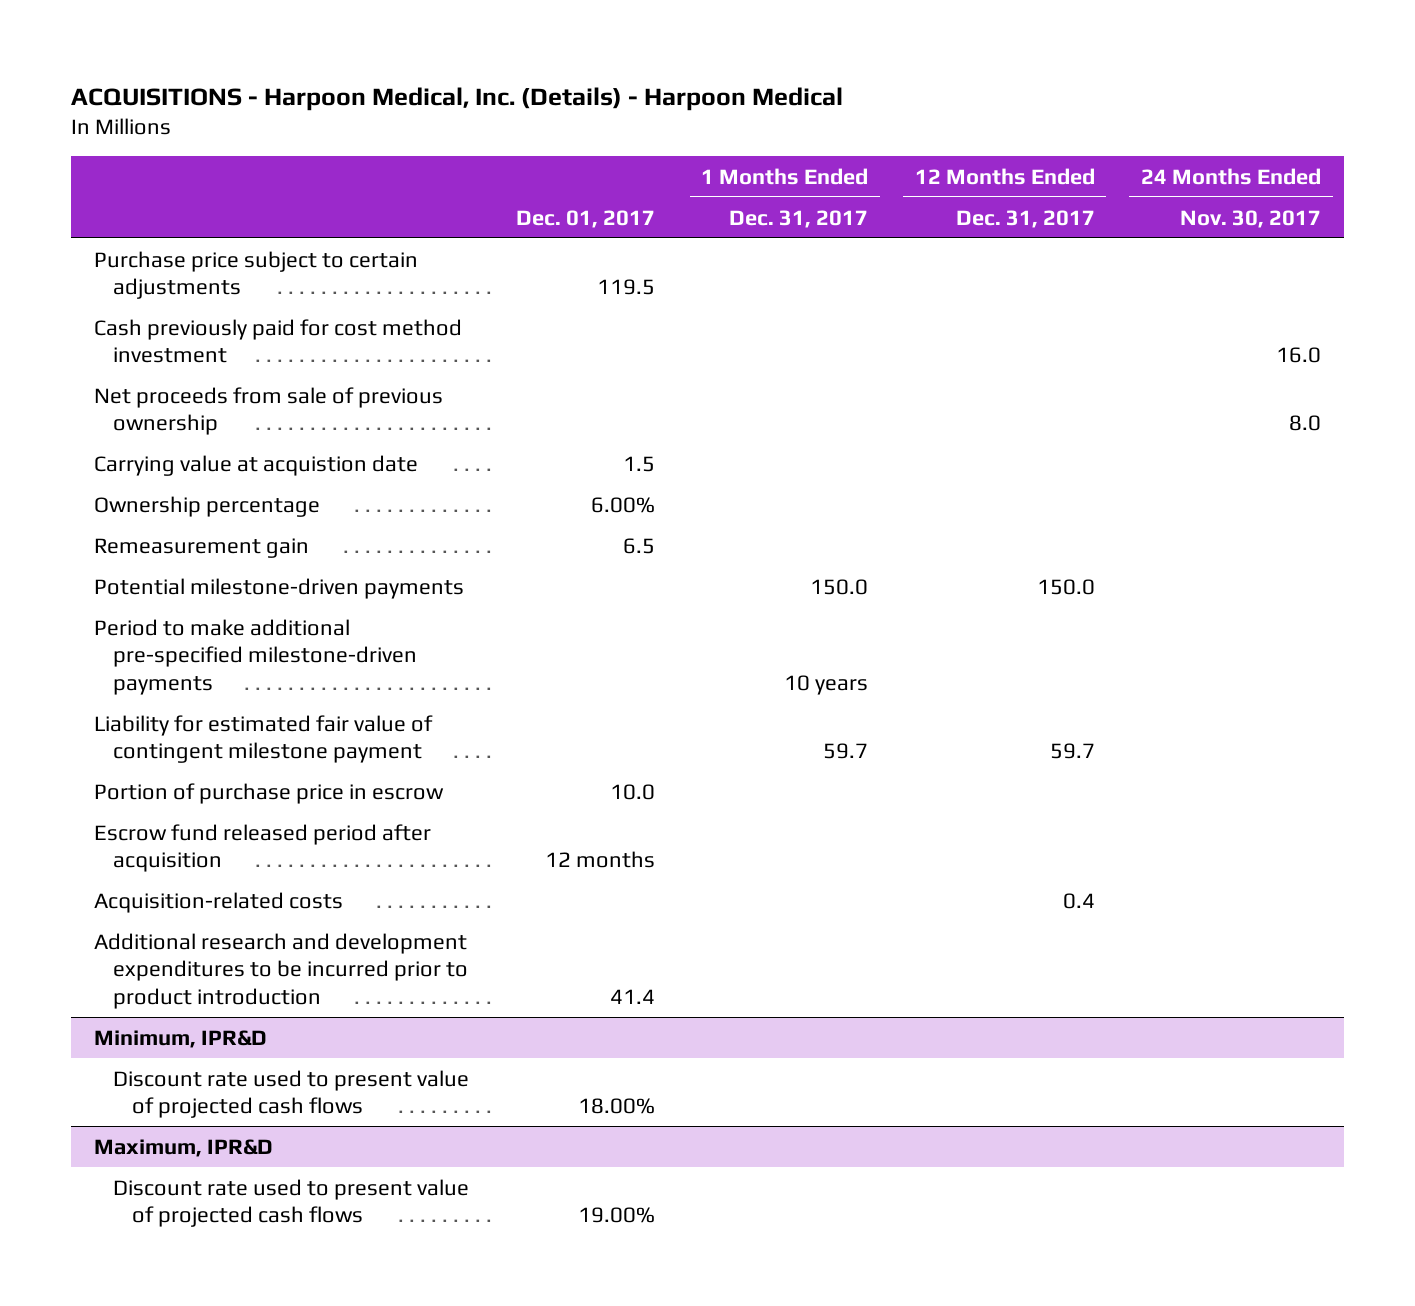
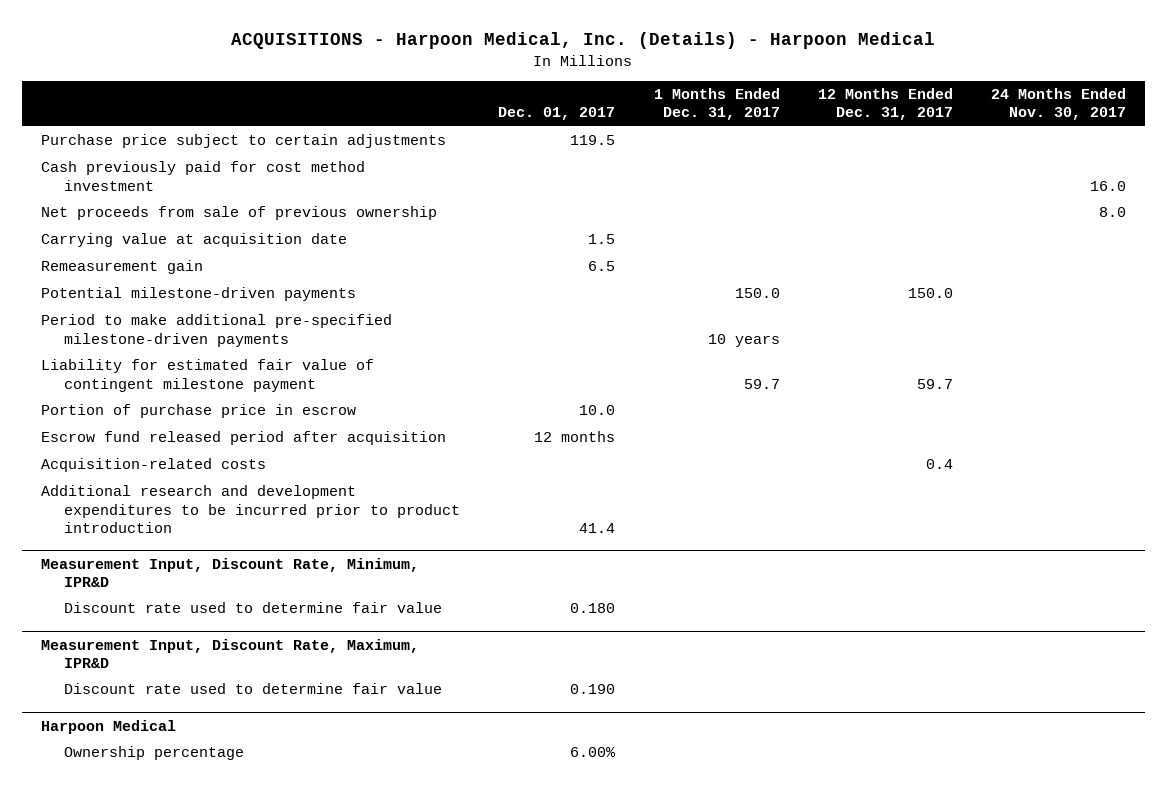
[94,495,321,517] Ownership percentage -> none
[94,454,419,476] Carrying value at acquistion date -> [40,233,347,248] Carrying value at acquisition date
[94,1029,268,1048] Minimum, IPR&D -> none
[113,1069,470,1119] Discount rate used to present value of projected cash flows -> none
[94,1138,274,1157] Maximum, IPR&D -> none
[113,1178,470,1228] Discount rate used to present value of projected cash flows -> none
none -> [40,557,419,587] Measurement Input, Discount Rate, Minimum, IPR&D
none -> [63,602,442,614] Discount rate used to determine fair value
none -> [40,638,419,668] Measurement Input, Discount Rate, Maximum, IPR&D
none -> [63,683,442,695] Discount rate used to determine fair value
none -> [40,719,176,734] Harpoon Medical
none -> [63,746,244,761] Ownership percentage

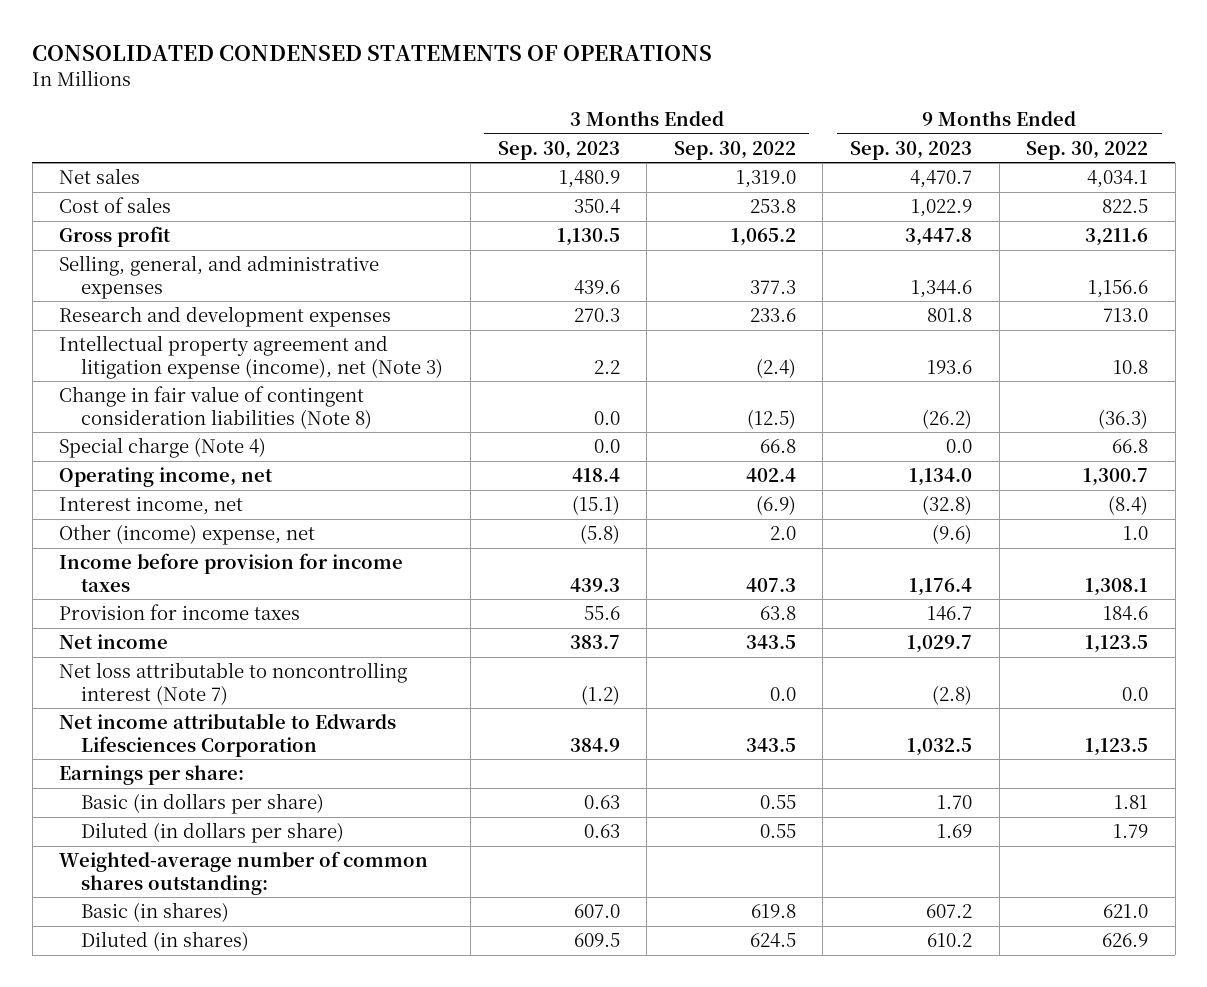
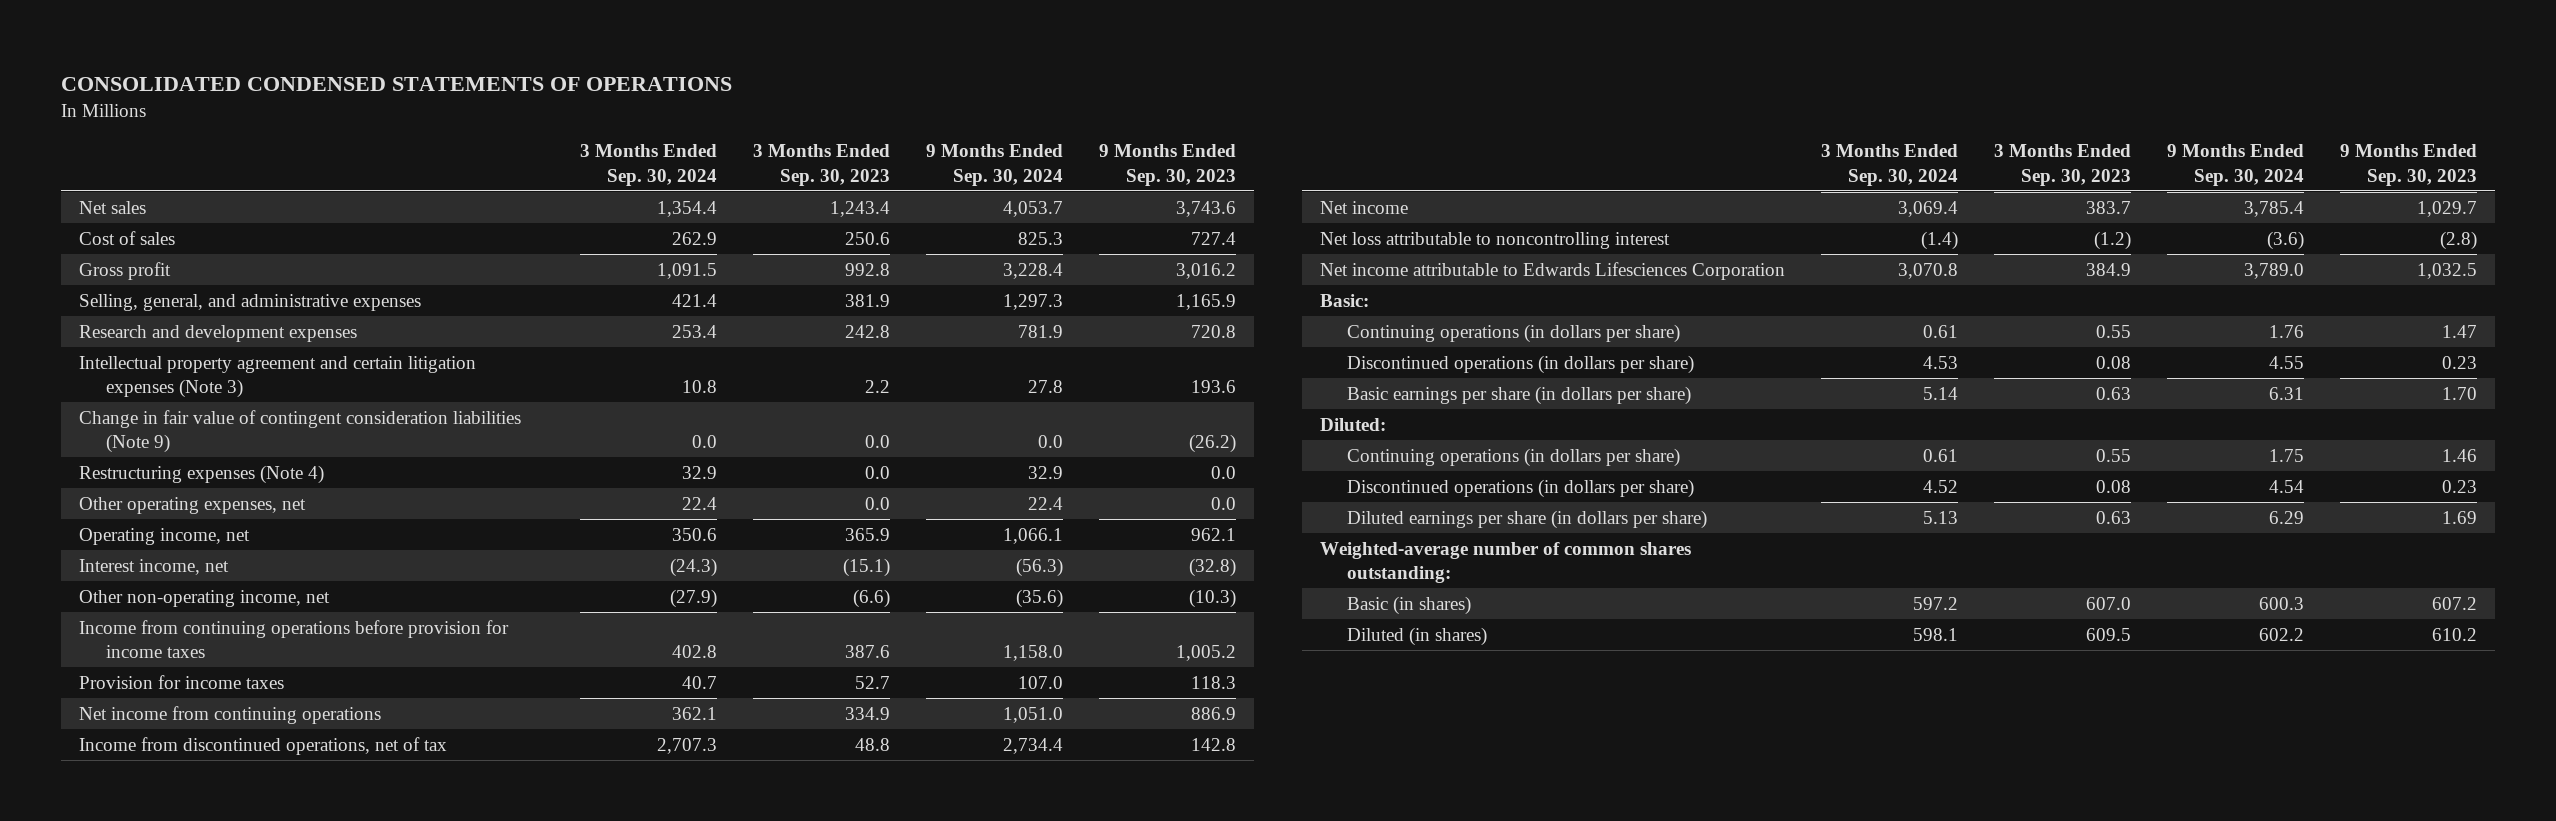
[673,140,796,160] Sep. 30, 2022 -> none
[1026,140,1149,160] Sep. 30, 2022 -> none
none -> [580,144,718,186] 3 Months Ended Sep. 30, 2024
none -> [926,144,1064,186] 9 Months Ended Sep. 30, 2024
[59,437,267,459] Special charge (Note 4) -> none
[558,170,620,189] 1,480.9 -> [830,200,891,217] 1,243.4
[910,170,973,189] 4,470.7 -> [1176,200,1237,217] 3,743.6
[573,199,620,214] 350.4 -> [845,231,891,245] 250.6
[911,199,973,218] 1,022.9 -> [1191,231,1237,245] 727.4
[556,228,620,247] 1,130.5 -> [845,262,891,276] 992.8
[905,228,973,247] 3,447.8 -> [1176,262,1237,279] 3,016.2
[573,279,620,294] 439.6 -> [845,293,891,307] 381.9
[911,279,973,298] 1,344.6 -> [1176,293,1237,310] 1,165.9
[573,308,620,323] 270.3 -> [845,324,891,338] 242.8
[927,308,973,323] 801.8 -> [1191,324,1237,338] 720.8
[59,335,444,379] Intellectual property agreement and litigation expense (income), net (Note 3) -> [79,355,477,398] Intellectual property agreement and certain litigation expenses (Note 3)
[59,386,373,429] Change in fair value of contingent consideration liabilities (Note 8) -> [79,409,522,453] Change in fair value of contingent consideration liabilities (Note 9)
none -> [79,464,325,484] Restructuring expenses (Note 4)
none -> [79,496,307,514] Other operating expenses, net
[571,468,620,483] 418.4 -> [845,527,891,541] 365.9
[909,468,973,487] 1,134.0 -> [1191,527,1237,541] 962.1
[59,524,316,546] Other (income) expense, net -> [79,589,331,607] Other non-operating income, net
[579,524,620,545] (5.8) -> [853,588,891,608] (6.6)
[932,524,973,545] (9.6) -> [1189,588,1237,608] (10.3)
[59,553,404,592] Income before provision for income taxes -> [79,619,510,658] Income from continuing operations before provision for income taxes
[569,577,620,592] 439.3 -> [845,644,891,658] 387.6
[909,577,973,596] 1,176.4 -> [1176,644,1237,661] 1,005.2
[583,606,620,621] 55.6 -> [855,675,891,689] 52.7
[927,606,973,621] 146.7 -> [1191,675,1237,689] 118.3
none -> [79,705,382,724] Net income from continuing operations
none -> [79,736,448,755] Income from discontinued operations, net of tax
[59,662,408,705] Net loss attributable to noncontrolling interest (Note 7) -> [1319,231,1670,249] Net loss attributable to noncontrolling interest
[59,765,245,786] Earnings per share: -> none
none -> [1319,293,1369,307] Basic:
none -> [1346,323,1680,343] Continuing operations (in dollars per share)
none -> [1346,354,1694,374] Discontinued operations (in dollars per share)
[81,793,325,815] Basic (in dollars per share) -> [1346,385,1691,405] Basic earnings per share (in dollars per share)
none -> [1319,417,1386,431] Diluted:
none -> [1346,447,1680,467] Continuing operations (in dollars per share)
none -> [1346,478,1694,498] Discontinued operations (in dollars per share)
[81,822,345,844] Diluted (in dollars per share) -> [1346,509,1707,529] Diluted earnings per share (in dollars per share)

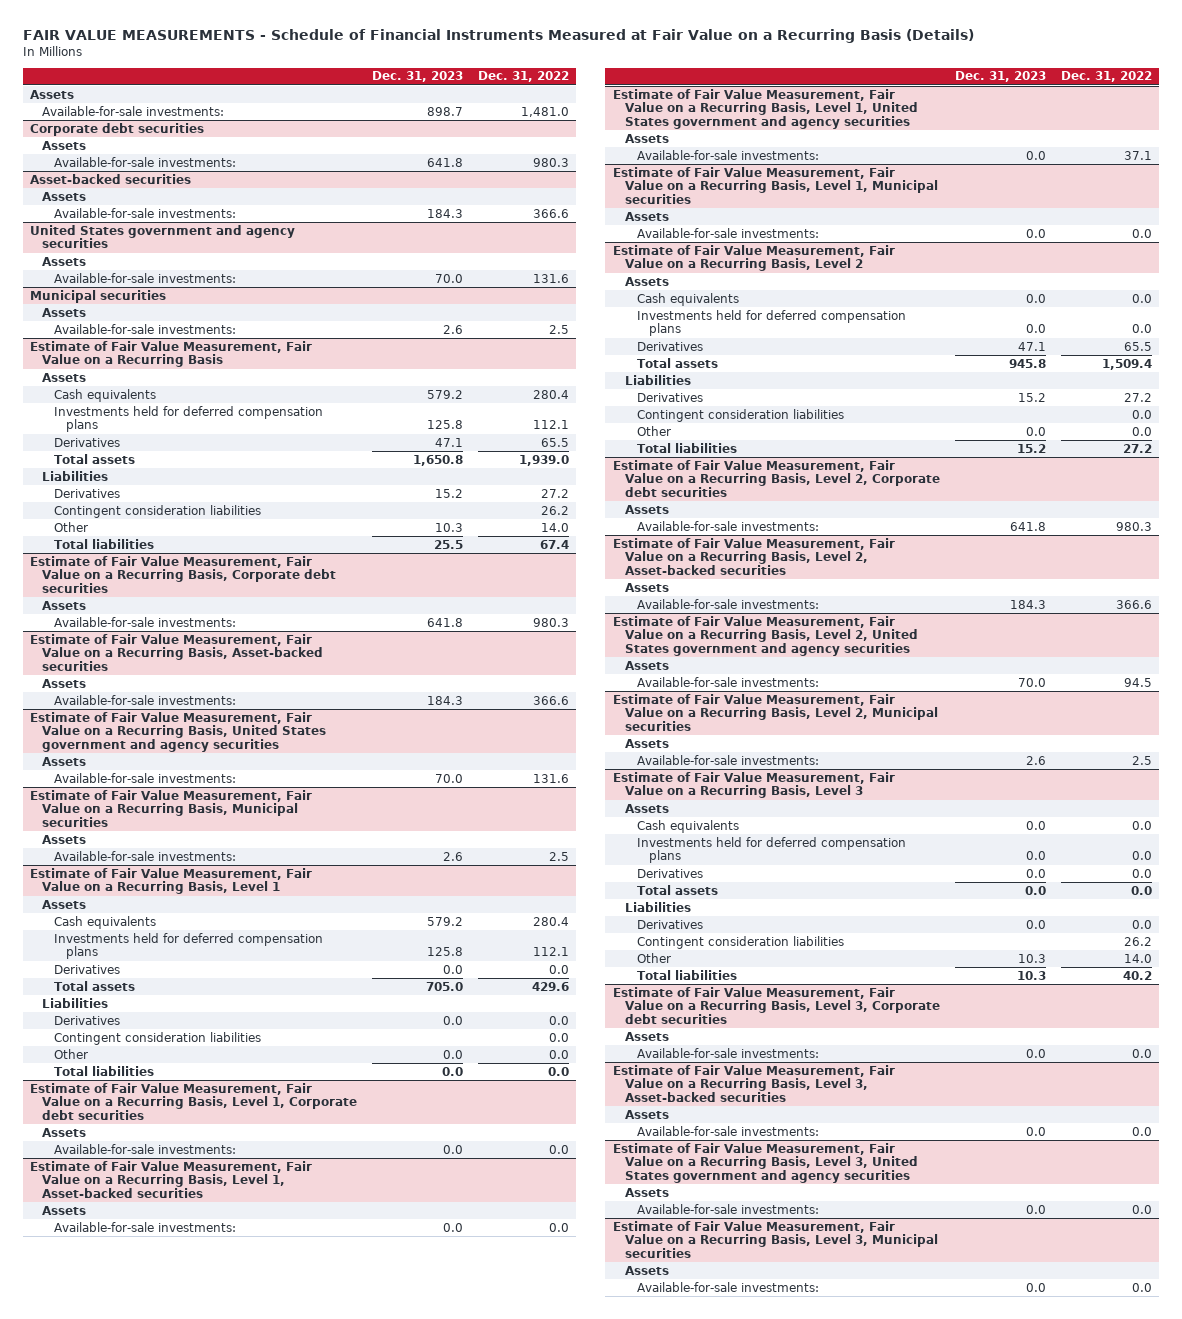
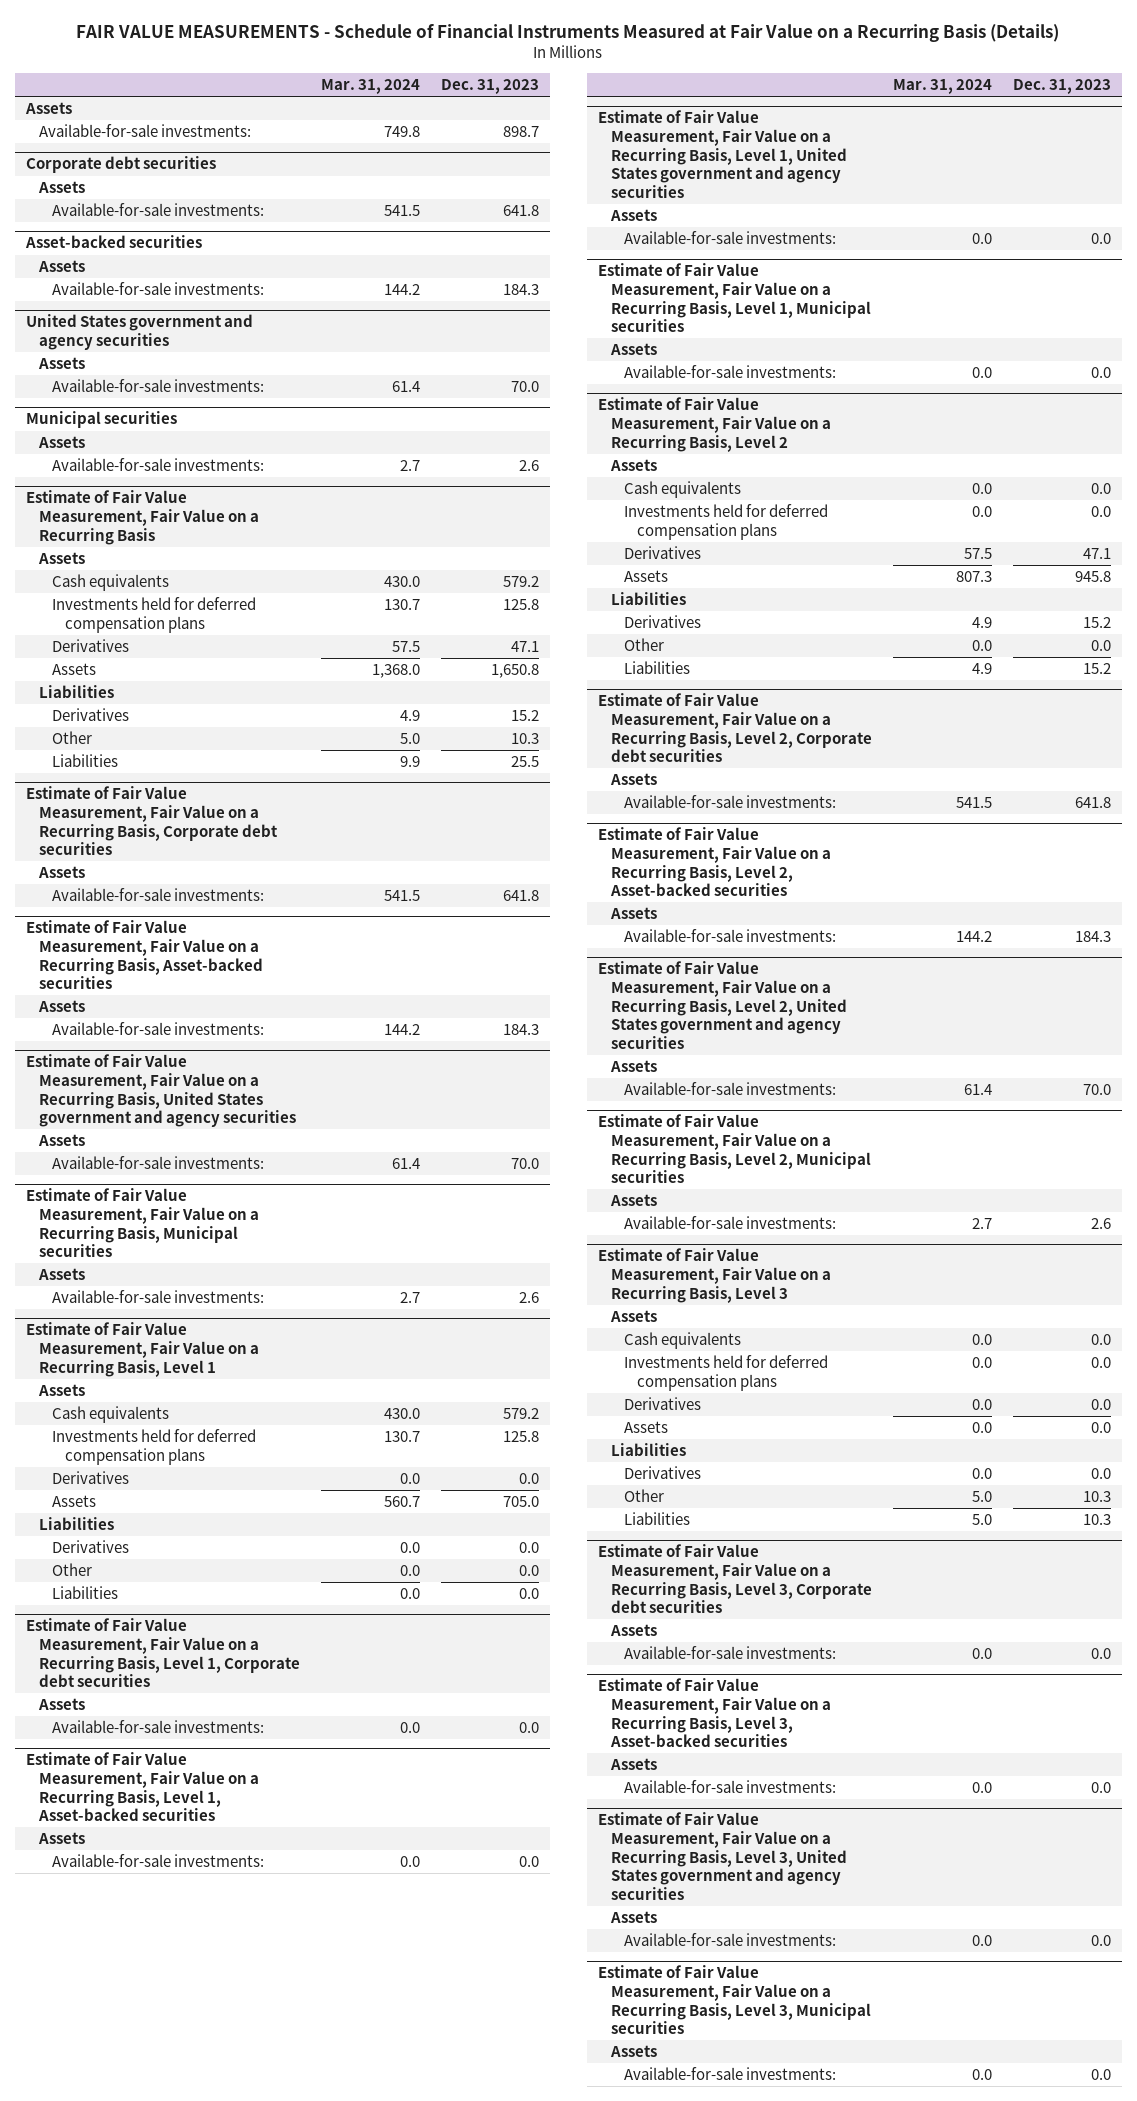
[477,71,569,83] Dec. 31, 2022 -> none
none -> [320,79,420,95] Mar. 31, 2024
[53,453,135,464] Total assets -> [51,663,96,676] Assets
[53,504,261,518] Contingent consideration liabilities -> none
[53,538,154,549] Total liabilities -> [51,754,118,768] Liabilities
[53,980,135,991] Total assets -> [51,1495,96,1508] Assets
[53,1031,261,1045] Contingent consideration liabilities -> none
[53,1065,154,1076] Total liabilities -> [51,1586,118,1600] Liabilities
[636,357,718,368] Total assets -> [624,570,669,583] Assets
[636,408,844,422] Contingent consideration liabilities -> none
[636,442,737,453] Total liabilities -> [624,661,691,675] Liabilities
[636,884,718,895] Total assets -> [624,1421,669,1434] Assets
[636,935,844,949] Contingent consideration liabilities -> none
[636,969,737,980] Total liabilities -> [624,1512,691,1526] Liabilities

